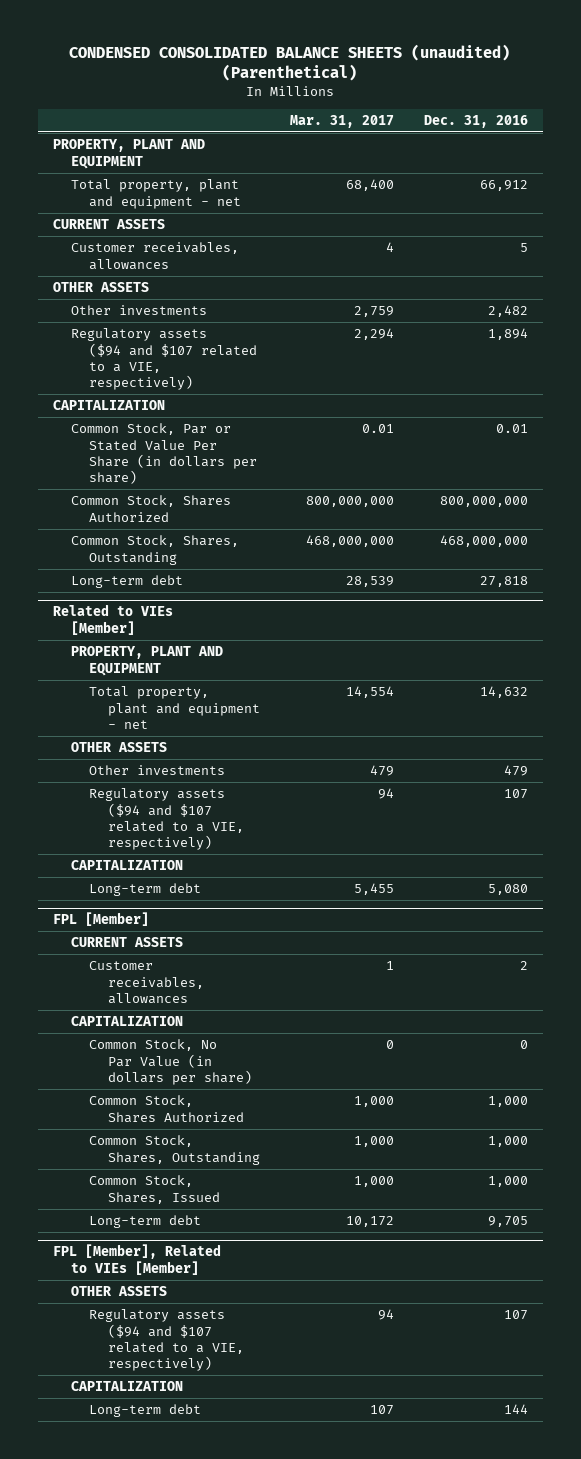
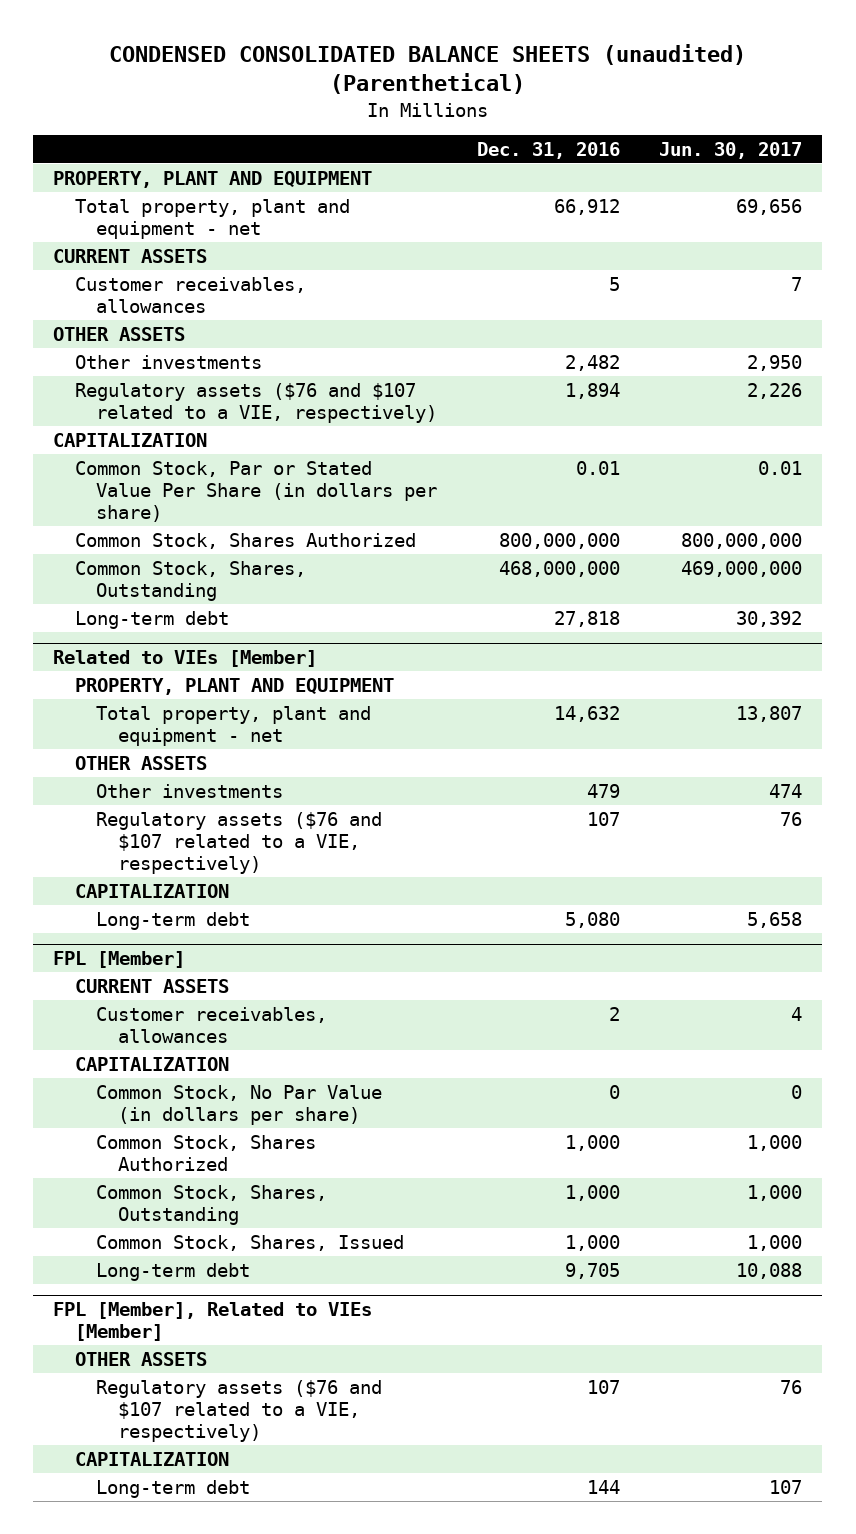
[289,114,394,128] Mar. 31, 2017 -> none
none -> [659,141,803,159] Jun. 30, 2017
[71,328,258,391] Regulatory assets ($94 and $107 related to a VIE, respectively) -> [74,382,438,423] Regulatory assets ($76 and $107 related to a VIE, respectively)
[89,788,244,851] Regulatory assets ($94 and $107 related to a VIE, respectively) -> [96,811,383,875] Regulatory assets ($76 and $107 related to a VIE, respectively)
[89,1309,244,1372] Regulatory assets ($94 and $107 related to a VIE, respectively) -> [96,1379,383,1443] Regulatory assets ($76 and $107 related to a VIE, respectively)

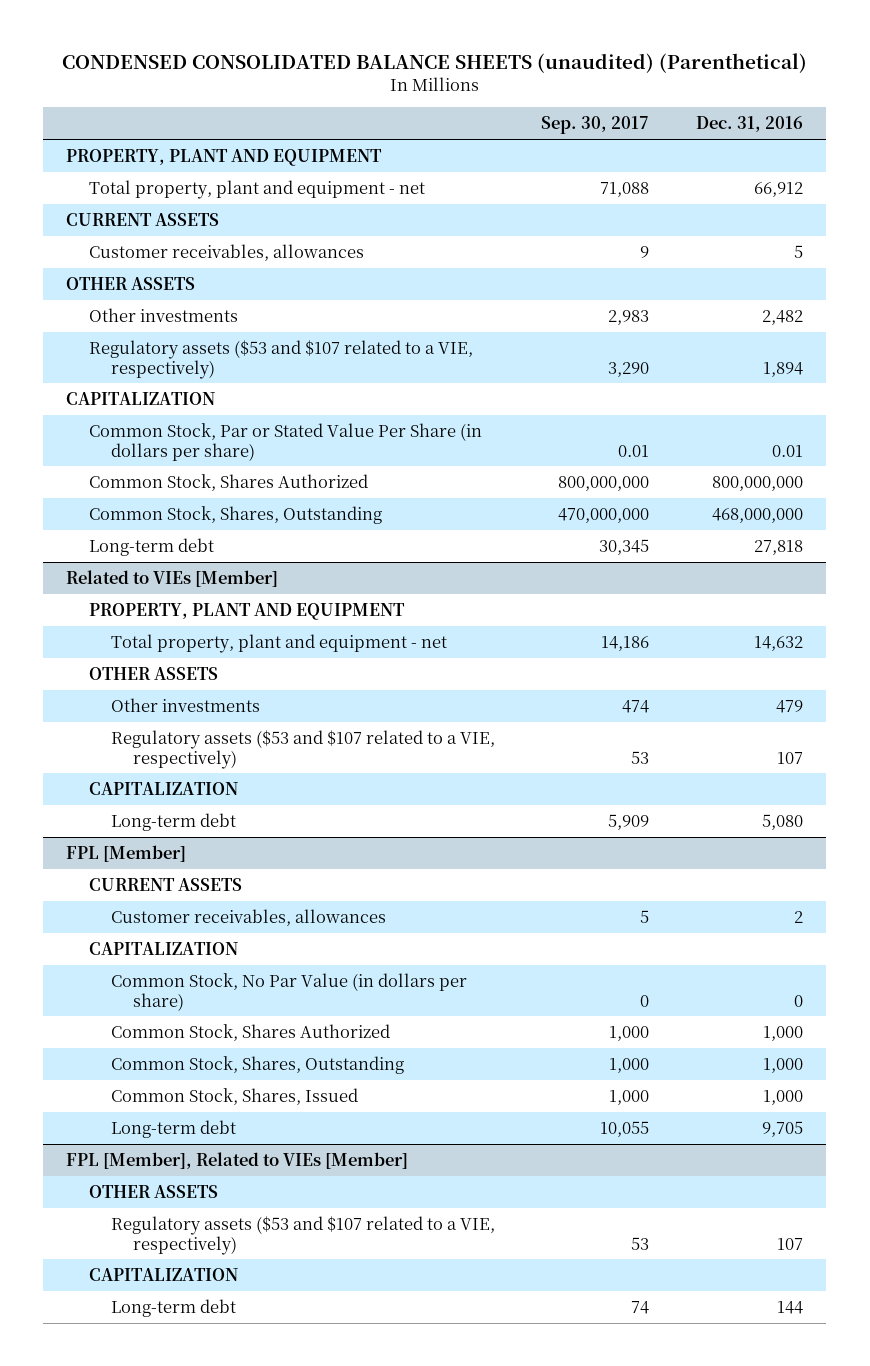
[659,141,803,159] Jun. 30, 2017 -> none
none -> [541,116,650,135] Sep. 30, 2017
[74,382,438,423] Regulatory assets ($76 and $107 related to a VIE, respectively) -> [88,339,473,379] Regulatory assets ($53 and $107 related to a VIE, respectively)
[96,811,383,875] Regulatory assets ($76 and $107 related to a VIE, respectively) -> [110,729,495,769] Regulatory assets ($53 and $107 related to a VIE, respectively)
[96,1379,383,1443] Regulatory assets ($76 and $107 related to a VIE, respectively) -> [110,1215,495,1255] Regulatory assets ($53 and $107 related to a VIE, respectively)

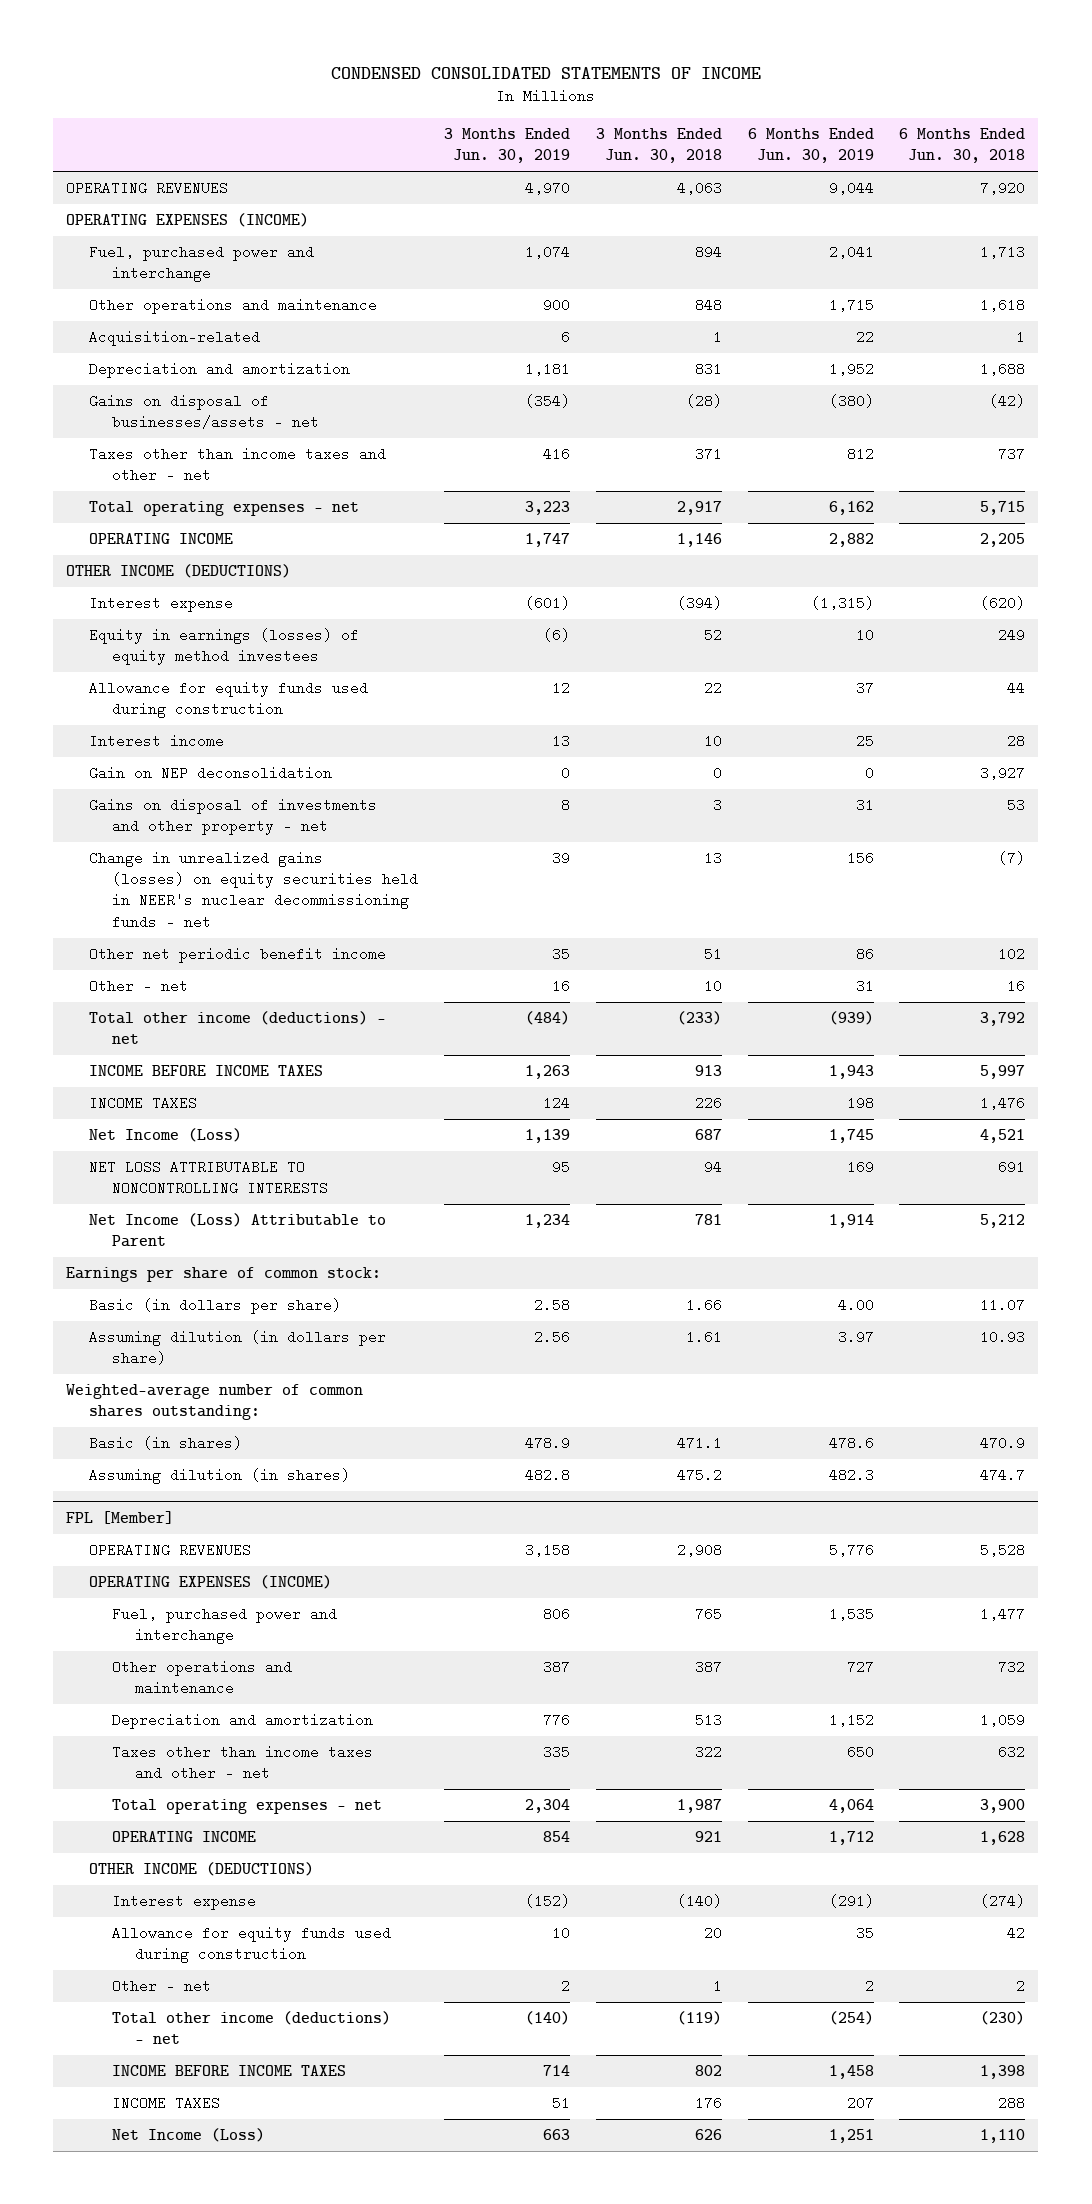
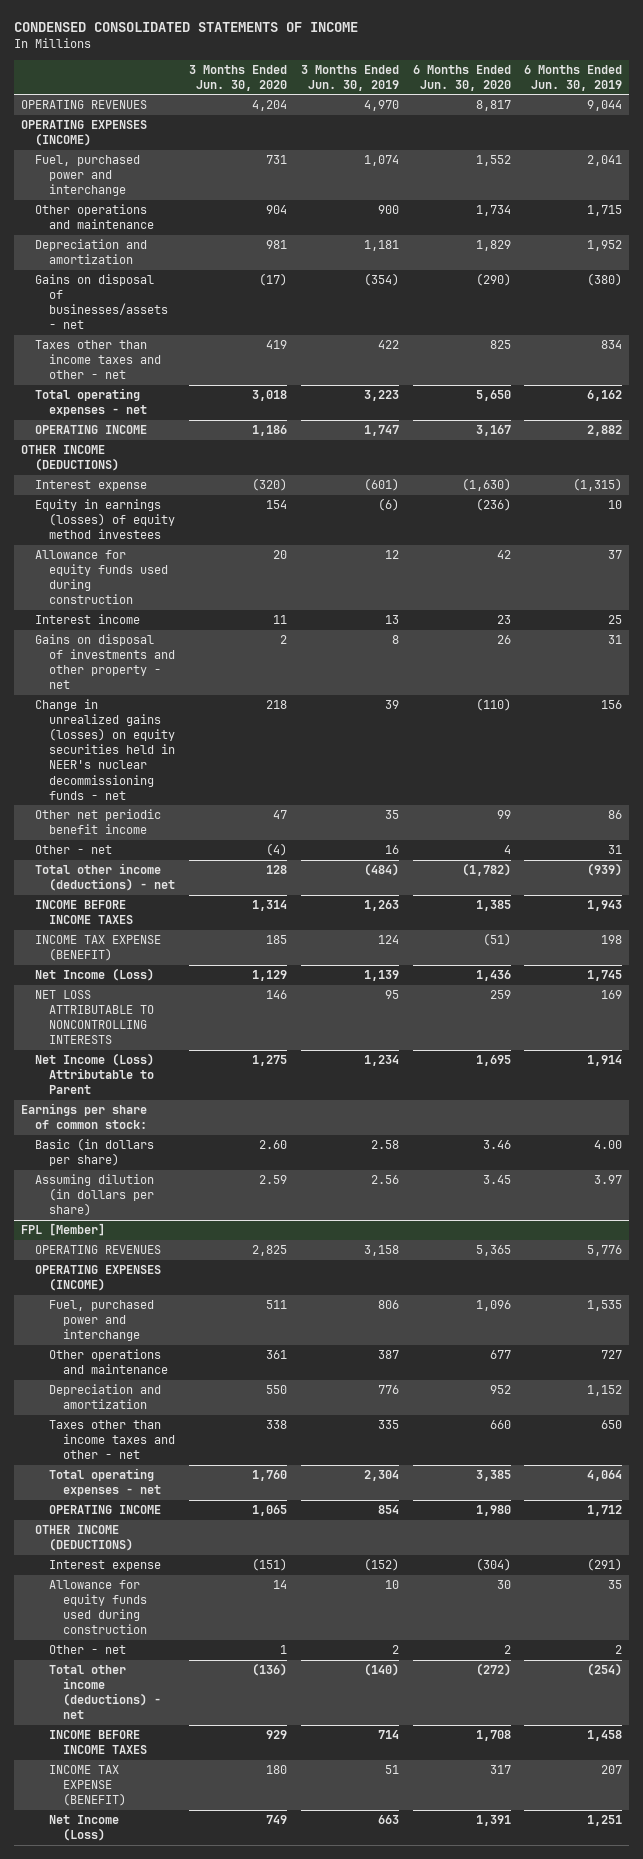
[595,127,722,163] 3 Months Ended Jun. 30, 2018 -> none
[899,127,1026,163] 6 Months Ended Jun. 30, 2018 -> none
none -> [188,64,287,91] 3 Months Ended Jun. 30, 2020
none -> [412,64,511,91] 6 Months Ended Jun. 30, 2020
[89,330,261,347] Acquisition-related -> none
[542,447,570,462] 416 -> [377,340,399,350] 422
[846,447,874,462] 812 -> [601,340,623,350] 834
[89,766,333,781] Gain on NEP deconsolidation -> none
[89,1096,198,1111] INCOME TAXES -> [35,935,162,962] INCOME TAX EXPENSE (BENEFIT)
[66,1384,364,1421] Weighted-average number of common shares outstanding: -> none
[89,1436,243,1451] Basic (in shares) -> none
[89,1468,351,1485] Assuming dilution (in shares) -> none
[112,2096,221,2111] INCOME TAXES -> [49,1765,127,1807] INCOME TAX EXPENSE (BENEFIT)

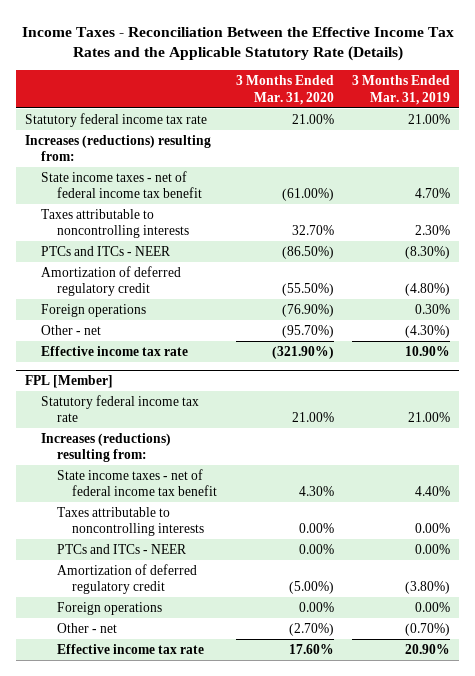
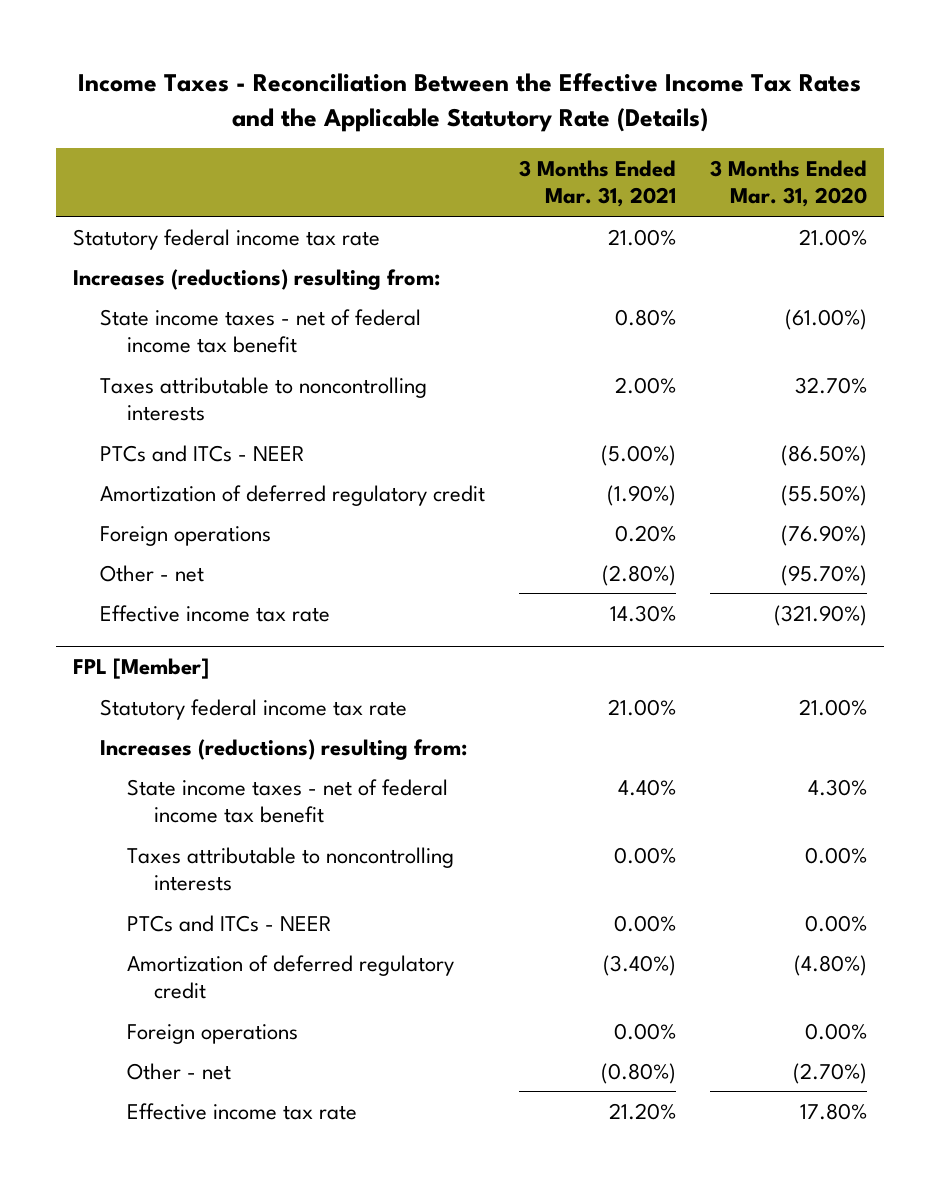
[351,75,450,105] 3 Months Ended Mar. 31, 2019 -> none
none -> [519,159,677,208] 3 Months Ended Mar. 31, 2021
[288,581,334,595] (5.00%) -> [793,954,867,976] (4.80%)
[288,643,334,654] 17.60% -> [799,1102,867,1120] 17.80%

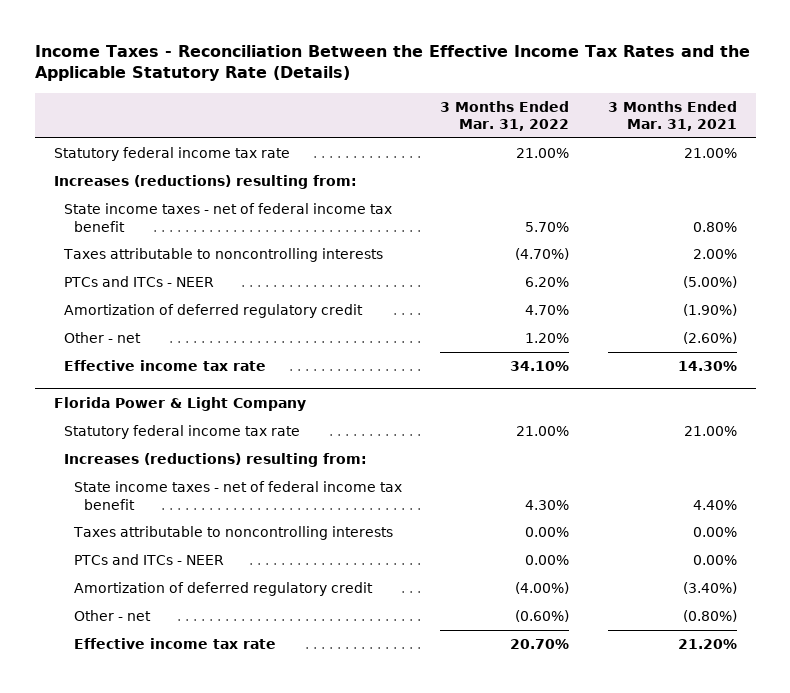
[709,159,867,208] 3 Months Ended Mar. 31, 2020 -> none
none -> [440,100,570,132] 3 Months Ended Mar. 31, 2022
[100,525,272,546] Foreign operations -> none
[602,564,677,586] (2.80%) -> [682,332,737,345] (2.60%)
[73,658,210,680] FPL [Member] -> [53,396,306,411] Florida Power & Light Company
[127,1023,299,1044] Foreign operations -> none

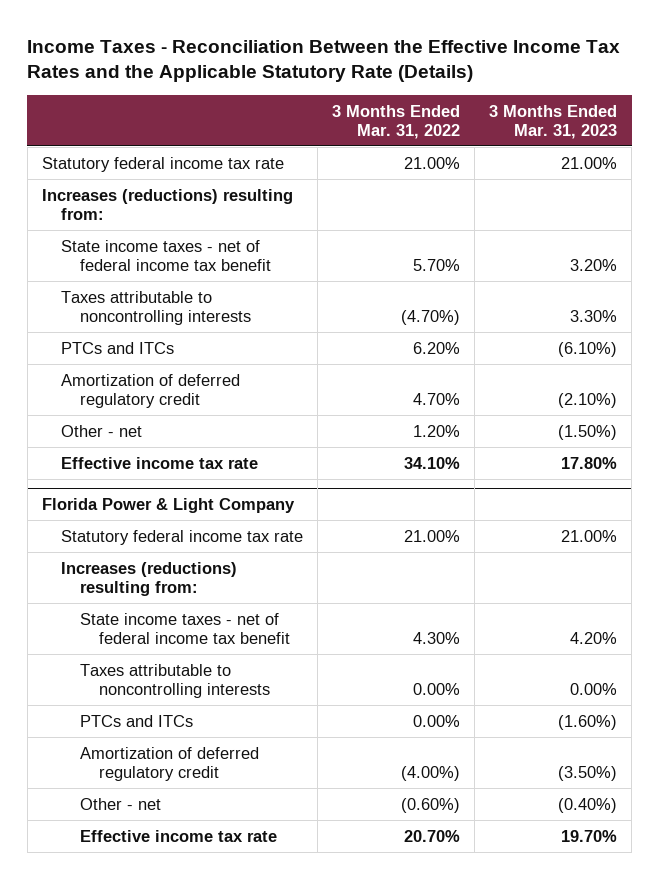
[607,100,737,132] 3 Months Ended Mar. 31, 2021 -> none
none -> [489,104,618,139] 3 Months Ended Mar. 31, 2023
[63,276,214,288] PTCs and ITCs - NEER -> [60,341,174,354] PTCs and ITCs
[74,554,225,566] PTCs and ITCs - NEER -> [80,714,194,727] PTCs and ITCs

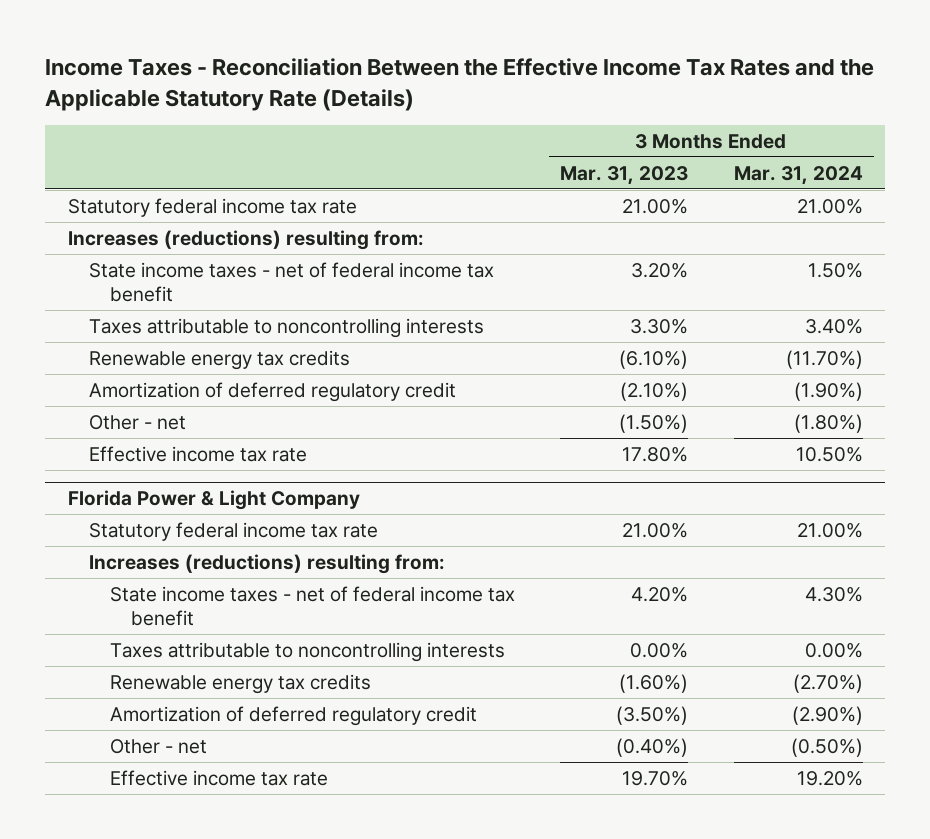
[332,104,461,139] 3 Months Ended Mar. 31, 2022 -> none
none -> [733,165,863,185] Mar. 31, 2024
[60,341,174,354] PTCs and ITCs -> [88,349,350,370] Renewable energy tax credits
[80,714,194,727] PTCs and ITCs -> [110,673,372,694] Renewable energy tax credits

